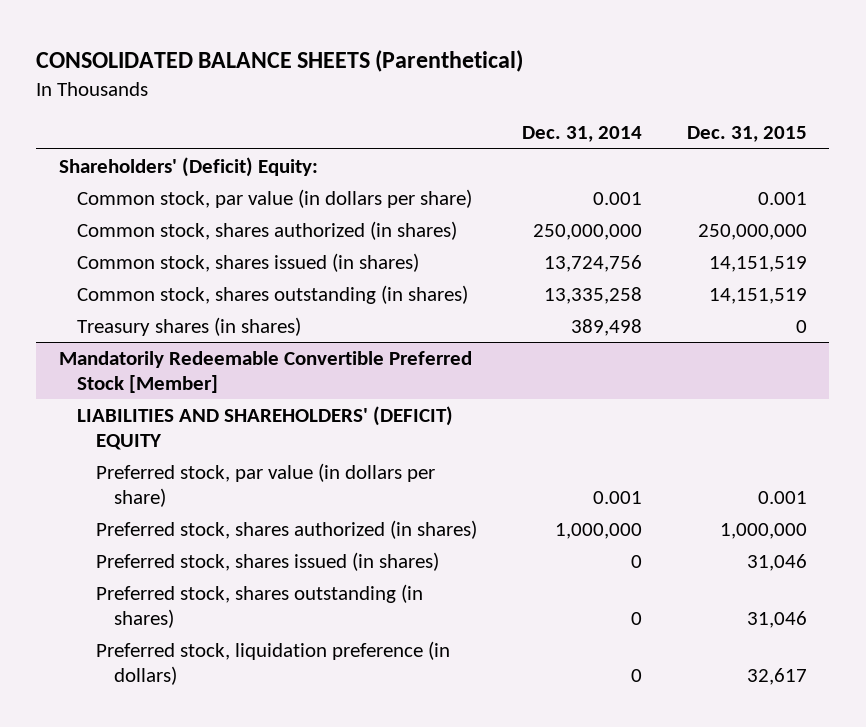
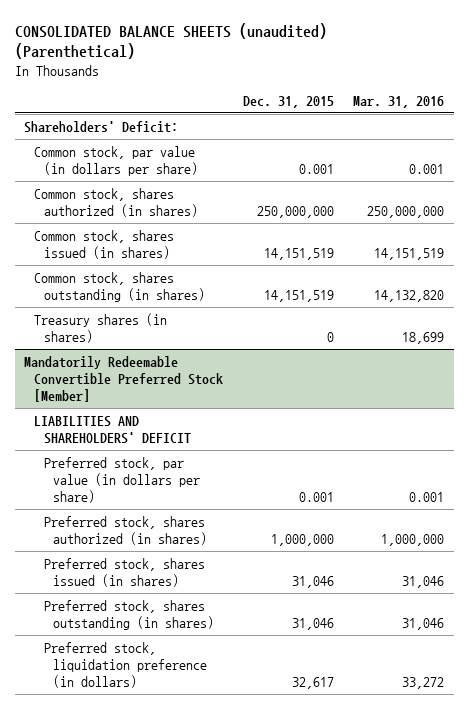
[36,50,524,73] CONSOLIDATED BALANCE SHEETS (Parenthetical) -> [14,22,327,60] CONSOLIDATED BALANCE SHEETS (unaudited) (Parenthetical)
[521,126,642,143] Dec. 31, 2014 -> none
none -> [353,95,445,108] Mar. 31, 2016
[58,156,318,177] Shareholders' (Deficit) Equity: -> [24,120,179,133] Shareholders' Deficit:
[77,405,454,451] LIABILITIES AND SHAREHOLDERS' (DEFICIT) EQUITY -> [34,415,191,444] LIABILITIES AND SHAREHOLDERS' DEFICIT

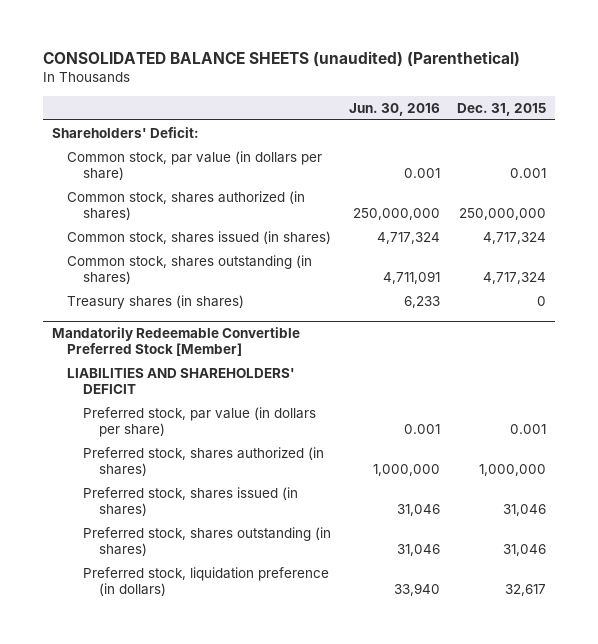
[353,95,445,108] Mar. 31, 2016 -> none
none -> [348,102,440,116] Jun. 30, 2016
[263,247,334,260] 14,151,519 -> [482,231,546,244] 4,717,324
[263,289,334,302] 14,151,519 -> [482,271,546,284] 4,717,324

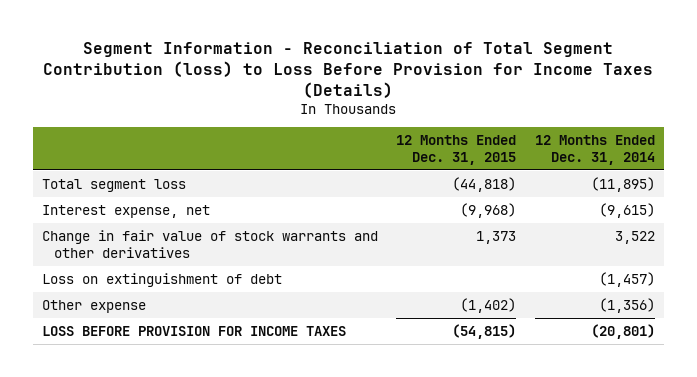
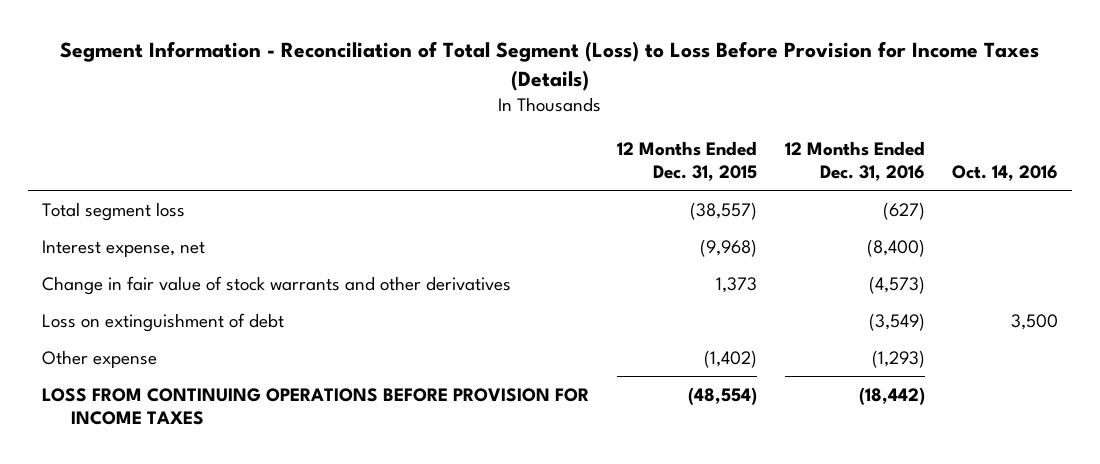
[43,41,654,98] Segment Information - Reconciliation of Total Segment Contribution (loss) to Loss Before Provision for Income Taxes (Details) -> [60,40,1040,92] Segment Information - Reconciliation of Total Segment (Loss) to Loss Before Provision for Income Taxes (Details)
[534,135,655,166] 12 Months Ended Dec. 31, 2014 -> none
none -> [784,140,925,182] 12 Months Ended Dec. 31, 2016
none -> [952,165,1059,182] Oct. 14, 2016
[452,176,517,192] (44,818) -> [689,201,757,220] (38,557)
[41,325,346,336] LOSS BEFORE PROVISION FOR INCOME TAXES -> [41,387,589,426] LOSS FROM CONTINUING OPERATIONS BEFORE PROVISION FOR INCOME TAXES
[452,323,517,339] (54,815) -> [687,386,757,405] (48,554)

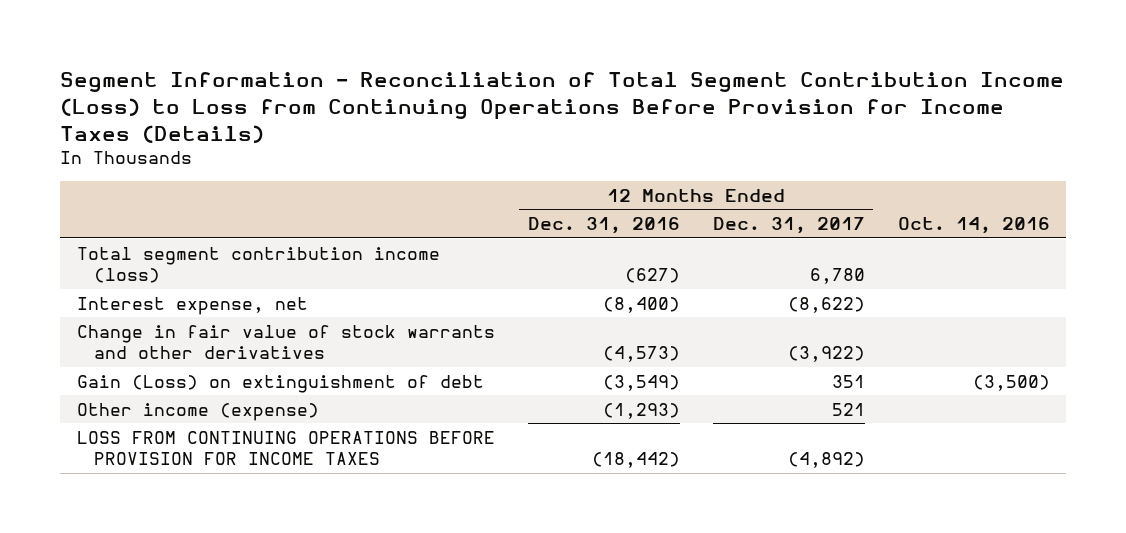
[60,40,1040,92] Segment Information - Reconciliation of Total Segment (Loss) to Loss Before Provision for Income Taxes (Details) -> [60,71,1065,143] Segment Information - Reconciliation of Total Segment Contribution Income (Loss) to Loss from Continuing Operations Before Provision for Income Taxes (Details)
[616,140,757,182] 12 Months Ended Dec. 31, 2015 -> none
none -> [712,217,865,235] Dec. 31, 2017
[41,201,185,221] Total segment loss -> [76,246,440,283] Total segment contribution income (loss)
[41,312,284,332] Loss on extinguishment of debt -> [76,374,484,393] Gain (Loss) on extinguishment of debt
[1011,313,1059,330] 3,500 -> [972,374,1050,391] (3,500)
[41,349,157,368] Other expense -> [76,402,319,421] Other income (expense)

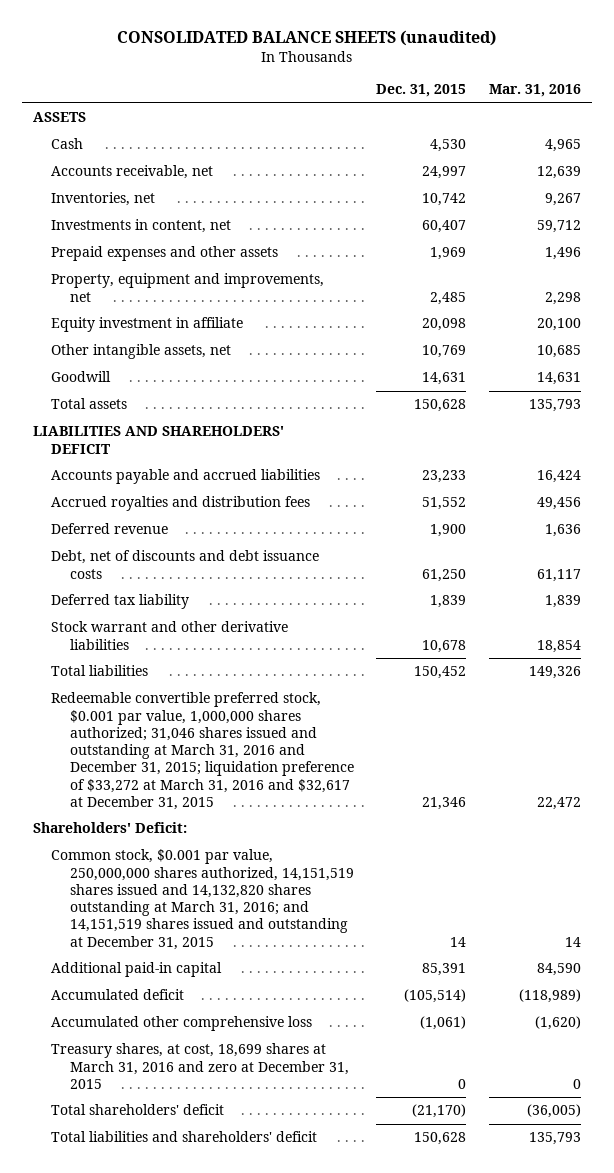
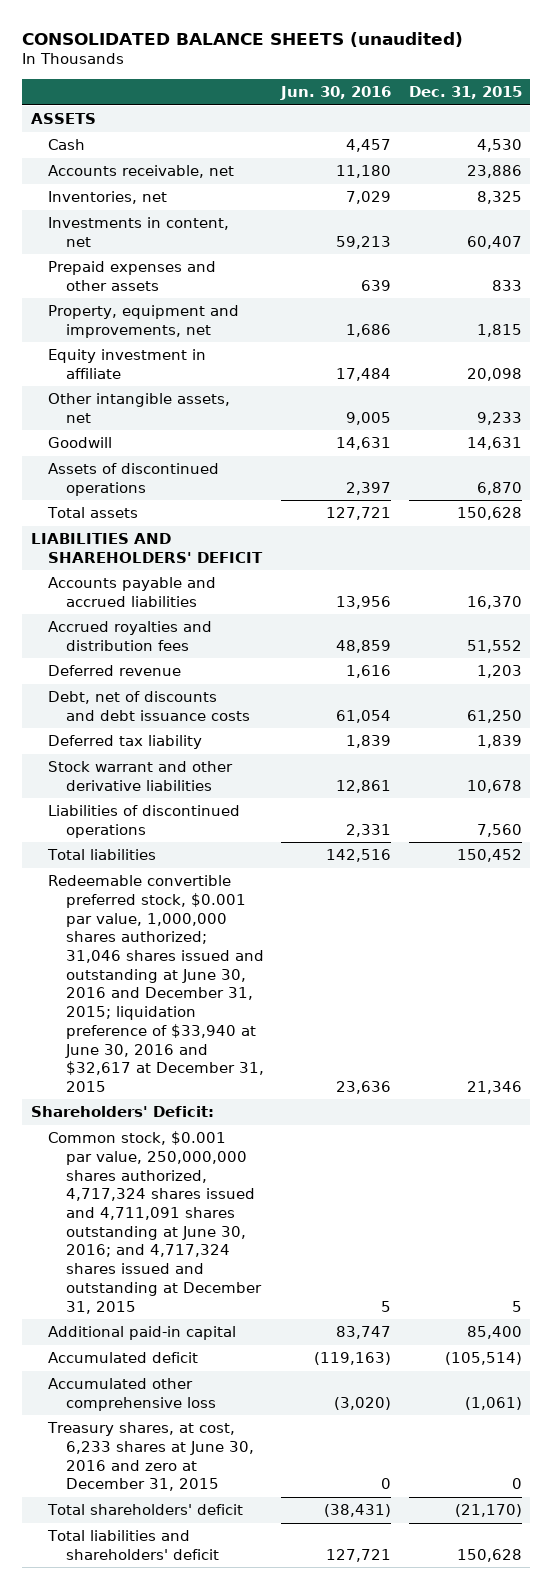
[488,84,581,98] Mar. 31, 2016 -> none
none -> [280,86,392,101] Jun. 30, 2016
[422,166,467,180] 24,997 -> [466,165,522,179] 23,886
[422,193,467,207] 10,742 -> [476,191,522,205] 8,325
[430,247,467,261] 1,969 -> [491,279,522,291] 833
[430,291,467,305] 2,485 -> [476,323,522,337] 1,815
[422,345,467,359] 10,769 -> [476,411,522,425] 9,233
none -> [48,463,220,496] Assets of discontinued operations
[422,470,467,484] 23,233 -> [466,595,522,609] 16,370
[430,524,467,538] 1,900 -> [476,665,522,679] 1,203
none -> [48,805,241,838] Liabilities of discontinued operations
[51,692,354,810] Redeemable convertible preferred stock, $0.001 par value, 1,000,000 shares authorized; 31,046 shares issued and outstanding at March 31, 2016 and December 31, 2015; liquidation preference of $33,272 at March 31, 2016 and $32,617 at December 31, 2015 -> [48,875,264,1092] Redeemable convertible preferred stock, $0.001 par value, 1,000,000 shares authorized; 31,046 shares issued and outstanding at June 30, 2016 and December 31, 2015; liquidation preference of $33,940 at June 30, 2016 and $32,617 at December 31, 2015
[51,849,354,950] Common stock, $0.001 par value, 250,000,000 shares authorized, 14,151,519 shares issued and 14,132,820 shares outstanding at March 31, 2016; and 14,151,519 shares issued and outstanding at December 31, 2015 -> [48,1131,262,1314] Common stock, $0.001 par value, 250,000,000 shares authorized, 4,717,324 shares issued and 4,711,091 shares outstanding at June 30, 2016; and 4,717,324 shares issued and outstanding at December 31, 2015
[450,936,467,947] 14 -> [511,1300,522,1312] 5
[422,963,467,977] 85,391 -> [466,1326,522,1340] 85,400
[51,1043,349,1089] Treasury shares, at cost, 18,699 shares at March 31, 2016 and zero at December 31, 2015 -> [47,1422,254,1492] Treasury shares, at cost, 6,233 shares at June 30, 2016 and zero at December 31, 2015

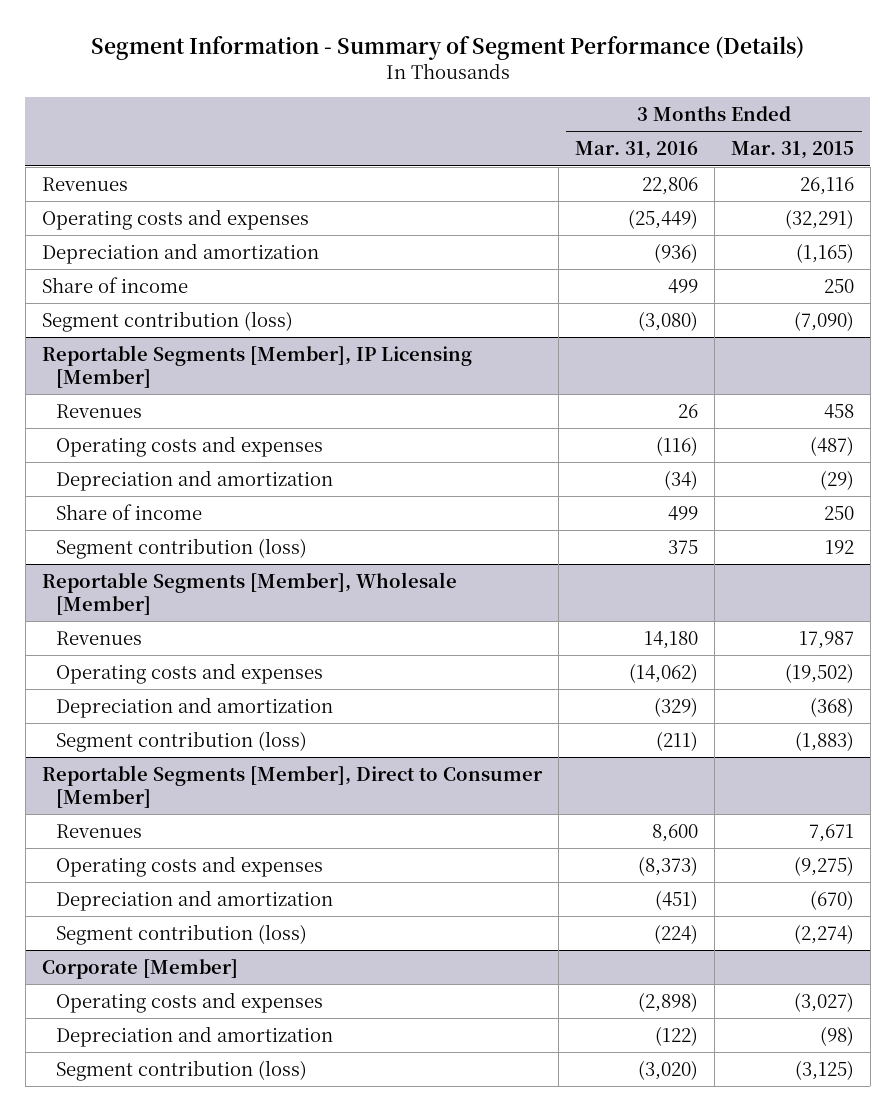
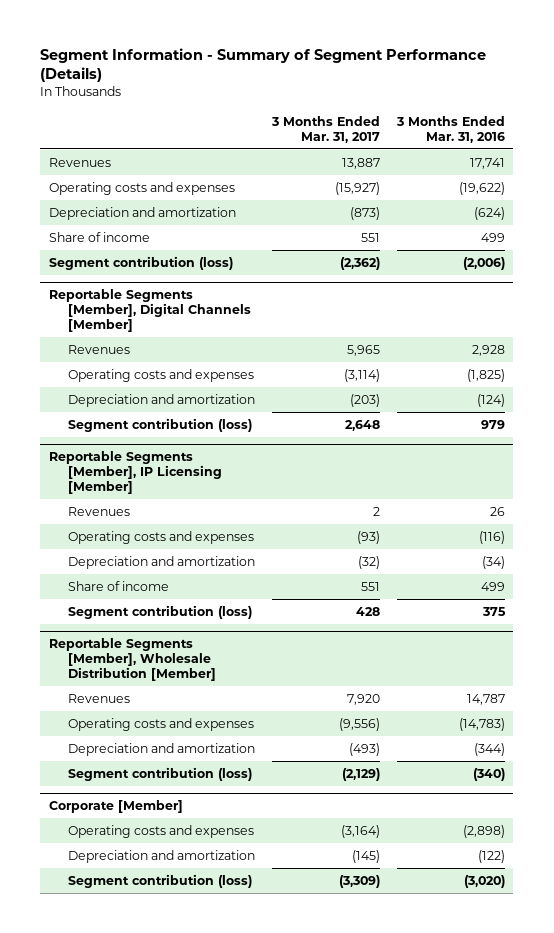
[730,141,854,160] Mar. 31, 2015 -> none
none -> [270,115,380,143] 3 Months Ended Mar. 31, 2017
[641,176,698,195] 22,806 -> [469,157,505,169] 17,741
[627,208,698,229] (25,449) -> [458,181,505,195] (19,622)
[653,242,698,263] (936) -> [473,206,505,220] (624)
[637,310,698,331] (3,080) -> [462,256,505,270] (2,006)
none -> [48,289,251,333] Reportable Segments [Member], Digital Channels [Member]
none -> [67,344,130,354] Revenues
none -> [67,368,254,382] Operating costs and expenses
none -> [67,393,255,407] Depreciation and amortization
none -> [67,417,252,432] Segment contribution (loss)
[41,764,543,808] Reportable Segments [Member], Direct to Consumer [Member] -> none
[55,823,142,838] Revenues -> none
[55,855,323,877] Operating costs and expenses -> none
[55,889,333,911] Depreciation and amortization -> none
[55,923,307,945] Segment contribution (loss) -> none
[41,571,457,615] Reportable Segments [Member], Wholesale [Member] -> [48,638,216,682] Reportable Segments [Member], Wholesale Distribution [Member]
[643,630,698,649] 14,180 -> [466,693,505,705] 14,787
[628,662,698,683] (14,062) -> [458,717,505,731] (14,783)
[653,696,698,717] (329) -> [473,742,505,756] (344)
[655,730,698,751] (211) -> [472,767,505,781] (340)

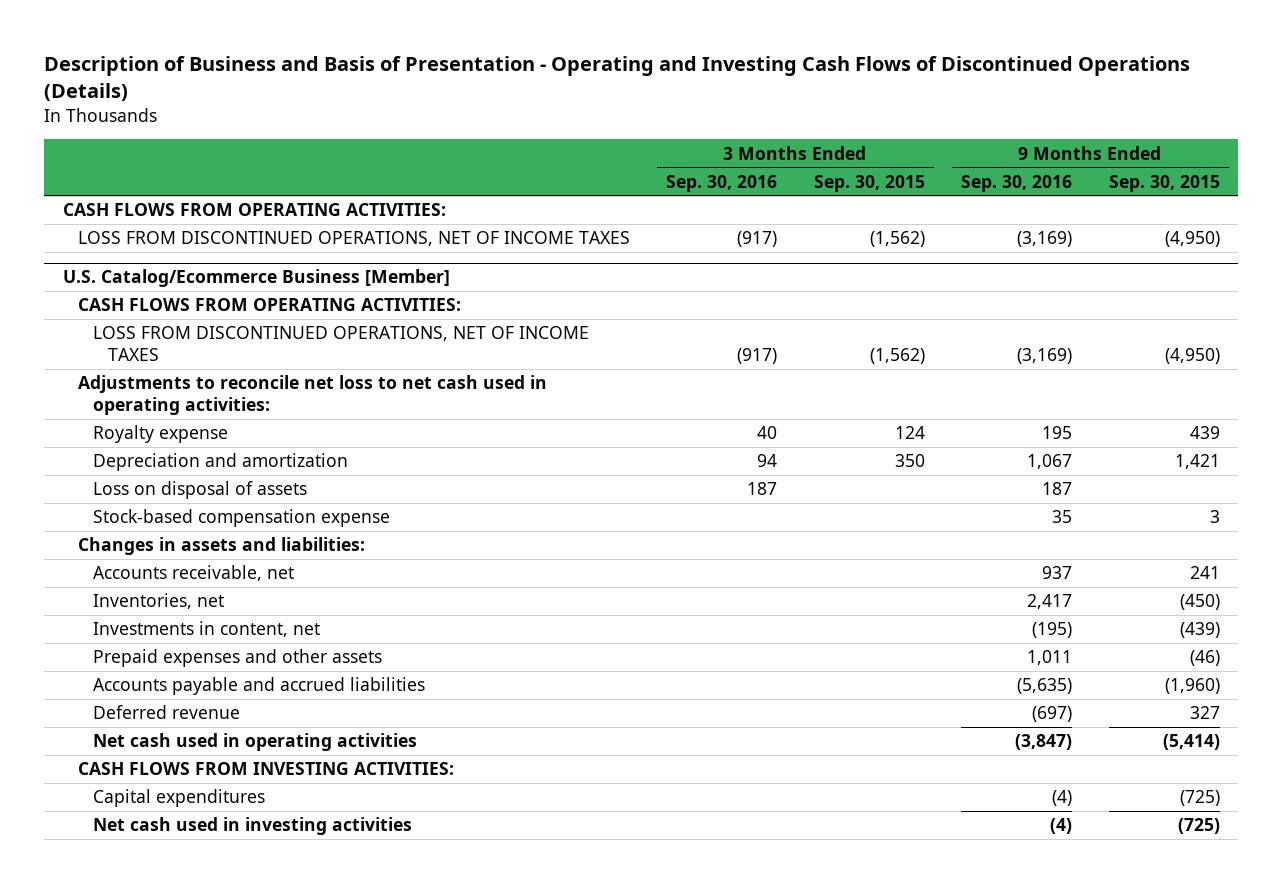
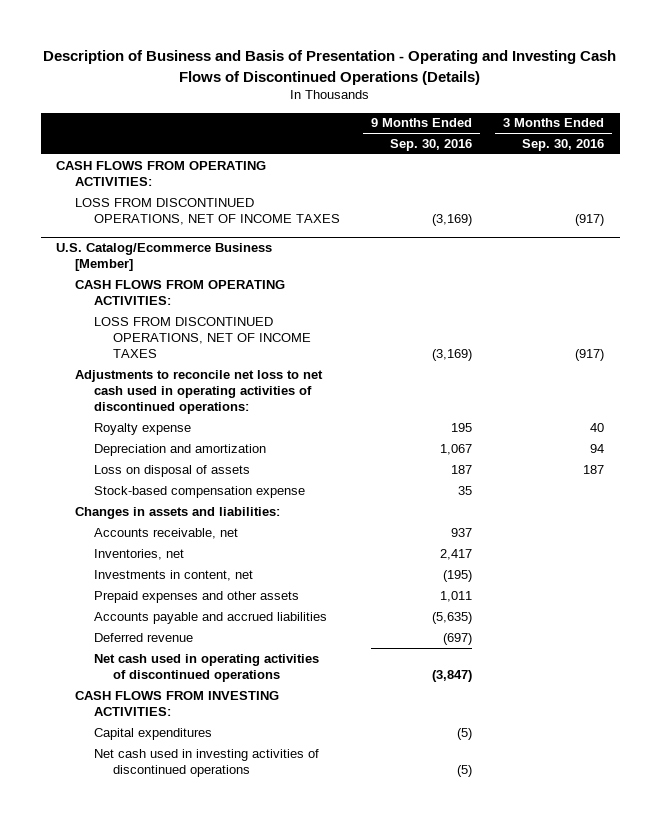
[813,174,925,192] Sep. 30, 2015 -> none
[1108,174,1220,192] Sep. 30, 2015 -> none
[77,375,547,416] Adjustments to reconcile net loss to net cash used in operating activities: -> [75,369,324,415] Adjustments to reconcile net loss to net cash used in operating activities of discontinued operations:
[92,733,417,752] Net cash used in operating activities -> [93,653,319,683] Net cash used in operating activities of discontinued operations
[1052,790,1073,807] (4) -> [457,727,473,740] (5)
[92,817,412,836] Net cash used in investing activities -> [93,748,319,778] Net cash used in investing activities of discontinued operations
[1050,818,1073,835] (4) -> [457,765,473,778] (5)

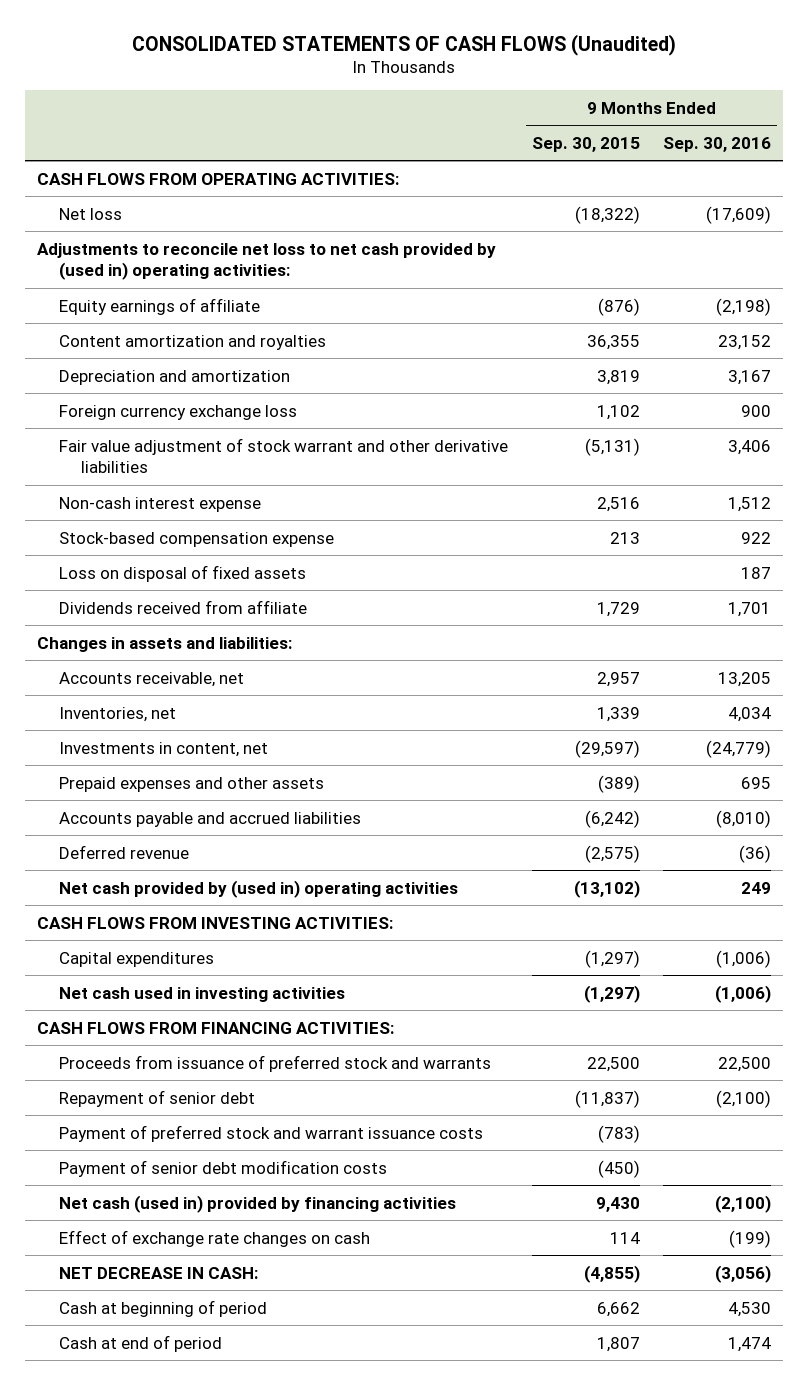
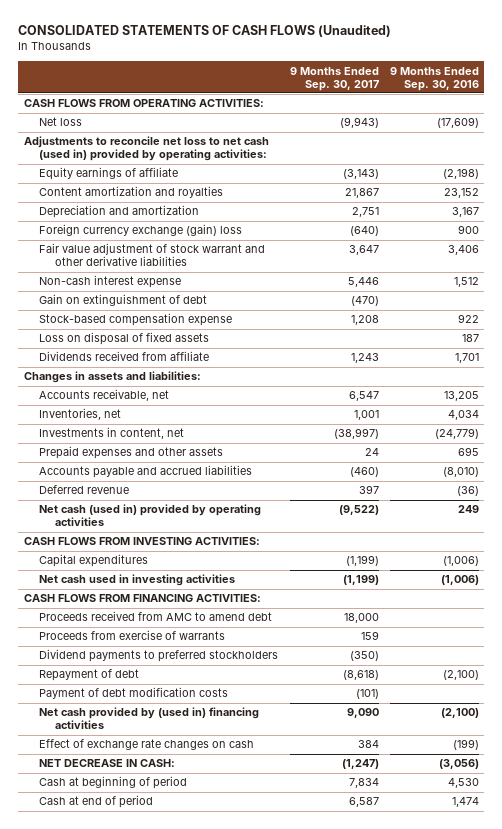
[531,136,640,152] Sep. 30, 2015 -> none
none -> [289,66,379,91] 9 Months Ended Sep. 30, 2017
[36,242,496,281] Adjustments to reconcile net loss to net cash provided by (used in) operating activities: -> [23,136,269,162] Adjustments to reconcile net loss to net cash (used in) provided by operating activities:
[58,404,297,420] Foreign currency exchange loss -> [39,224,243,237] Foreign currency exchange (gain) loss
none -> [39,294,208,307] Gain on extinguishment of debt
[58,879,458,898] Net cash provided by (used in) operating activities -> [39,504,262,527] Net cash (used in) provided by operating activities
[58,1054,491,1072] Proceeds from issuance of preferred stock and warrants -> none
[58,1124,483,1142] Payment of preferred stock and warrant issuance costs -> none
none -> [39,611,273,622] Proceeds received from AMC to amend debt
none -> [39,630,226,641] Proceeds from exercise of warrants
none -> [39,649,279,663] Dividend payments to preferred stockholders
[58,1089,255,1107] Repayment of senior debt -> [39,669,140,682] Repayment of debt
[58,1159,387,1177] Payment of senior debt modification costs -> [39,687,229,700] Payment of debt modification costs
[58,1194,456,1213] Net cash (used in) provided by financing activities -> [39,707,260,730] Net cash provided by (used in) financing activities

